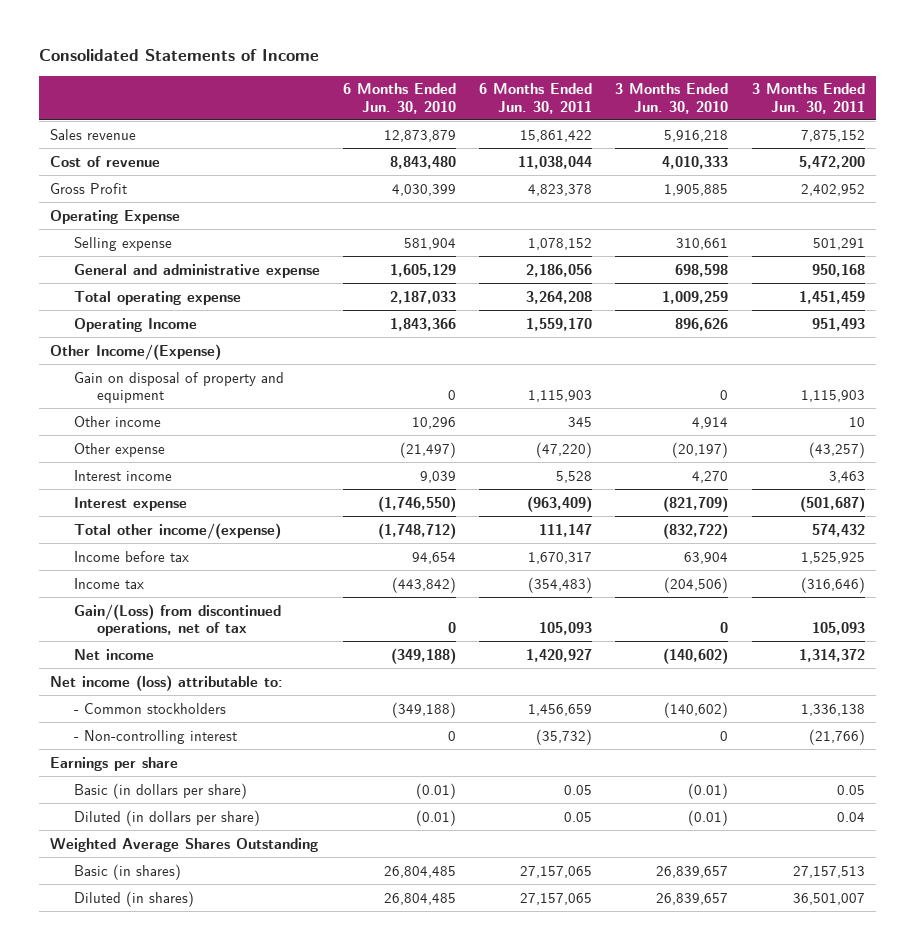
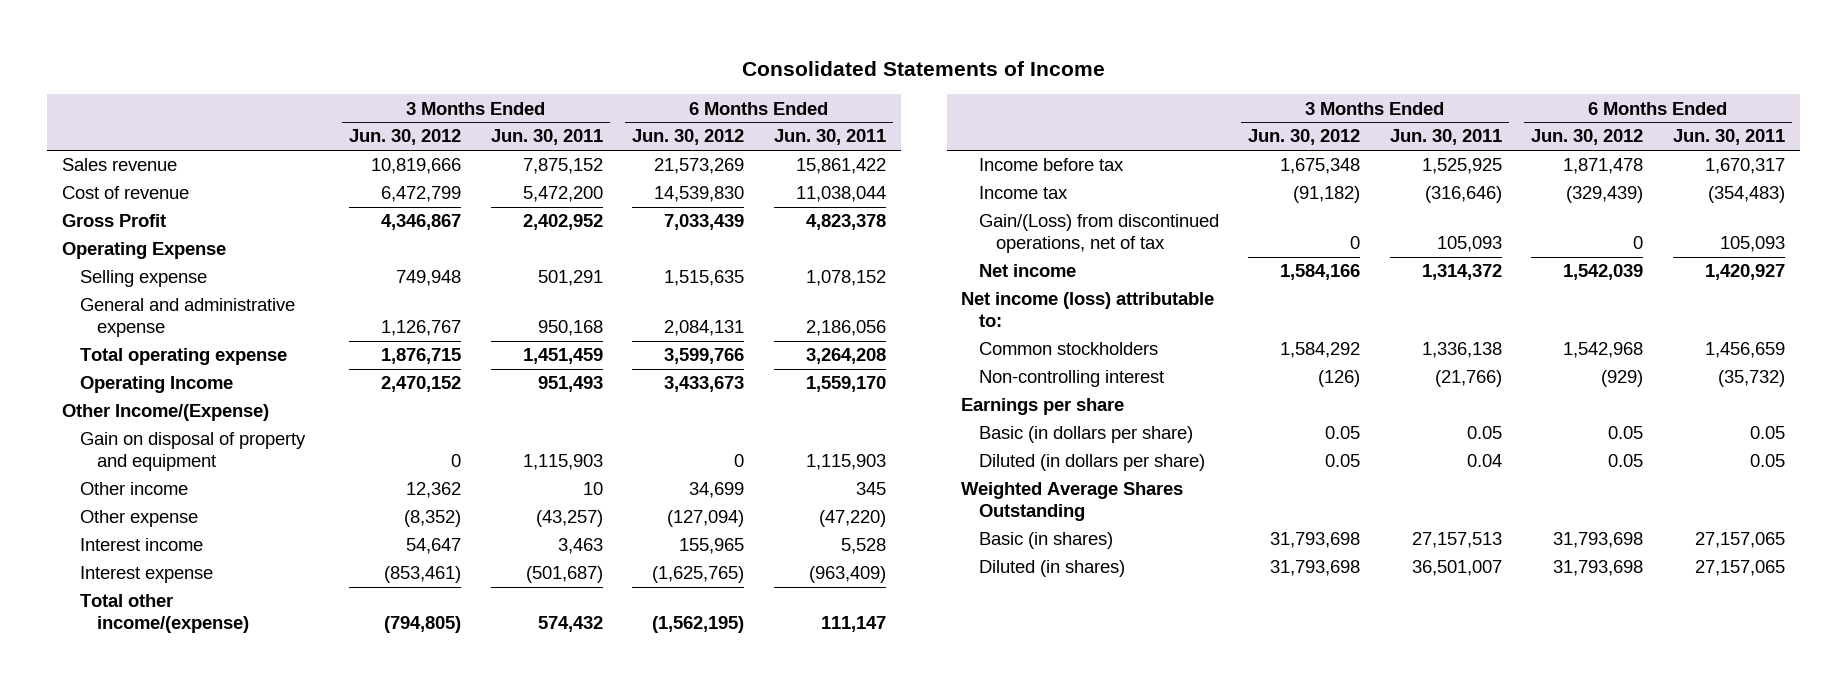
[342,83,456,114] 6 Months Ended Jun. 30, 2010 -> none
[615,83,729,114] 3 Months Ended Jun. 30, 2010 -> none
none -> [349,129,462,146] Jun. 30, 2012
none -> [632,129,745,146] Jun. 30, 2012
[73,702,226,714] - Common stockholders -> [978,342,1158,356] Common stockholders
[73,729,237,744] - Non-controlling interest -> [978,370,1164,388] Non-controlling interest

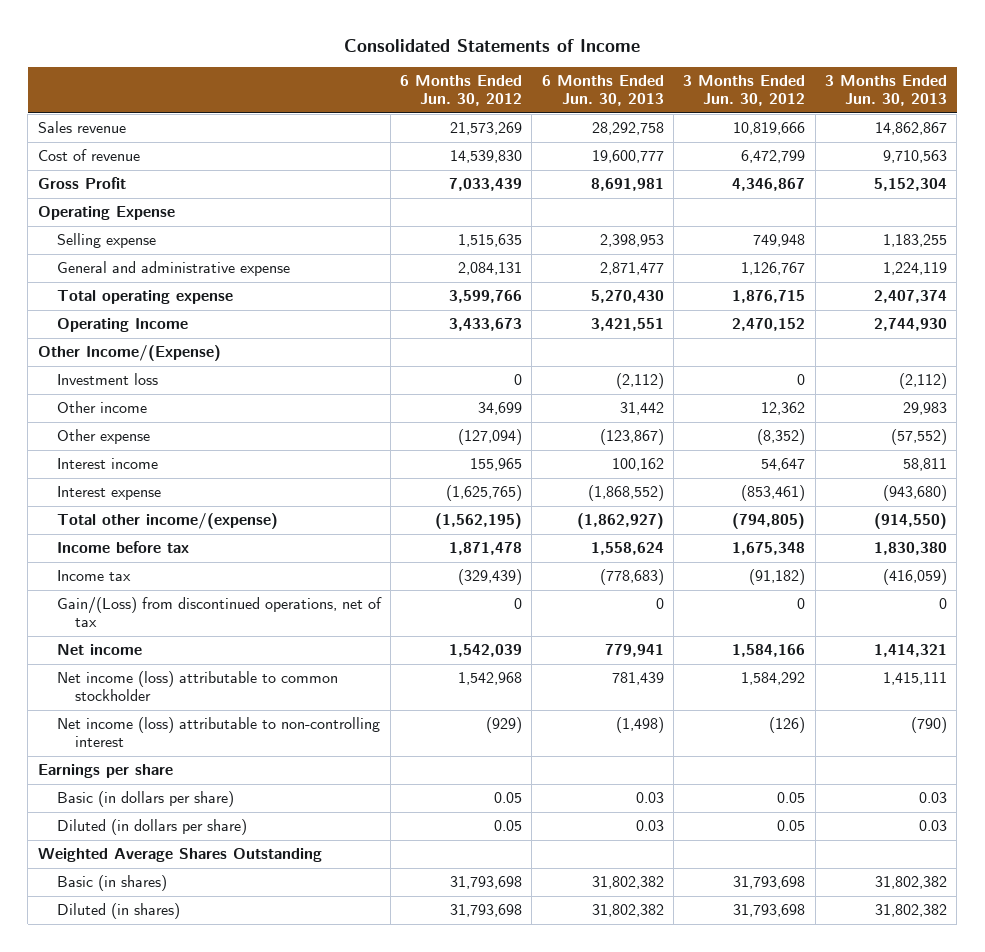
[490,129,603,146] Jun. 30, 2011 -> none
[773,129,886,146] Jun. 30, 2011 -> none
none -> [541,75,664,107] 6 Months Ended Jun. 30, 2013
none -> [825,75,948,107] 3 Months Ended Jun. 30, 2013
[79,432,306,472] Gain on disposal of property and equipment -> none
none -> [56,373,158,386] Investment loss
[961,292,1215,328] Net income (loss) attributable to: -> none
[978,342,1158,356] Common stockholders -> [56,671,338,702] Net income (loss) attributable to common stockholder
[978,370,1164,388] Non-controlling interest -> [56,717,380,748] Net income (loss) attributable to non-controlling interest

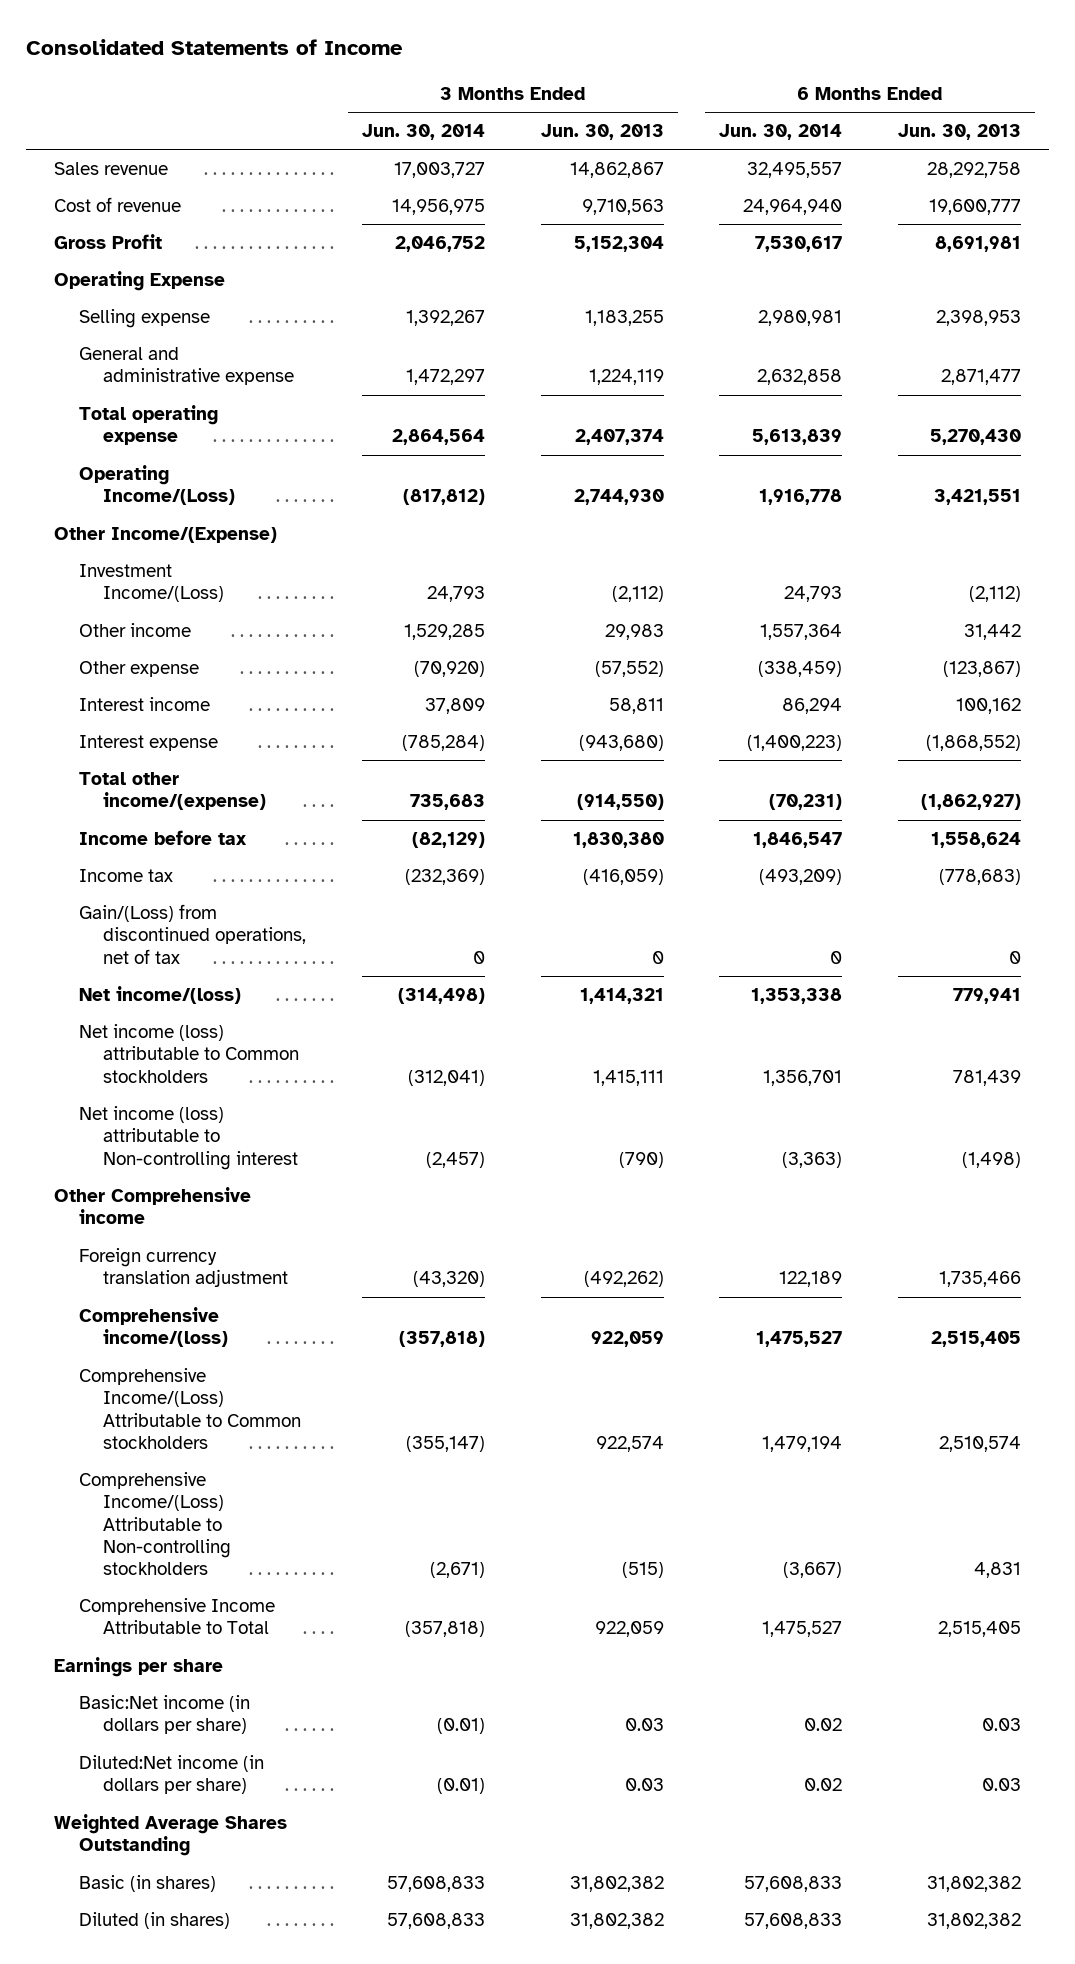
[400,75,523,107] 6 Months Ended Jun. 30, 2012 -> none
[683,75,806,107] 3 Months Ended Jun. 30, 2012 -> none
none -> [362,124,486,141] Jun. 30, 2014
none -> [719,124,843,141] Jun. 30, 2014
[56,318,188,333] Operating Income -> [78,465,236,506] Operating Income/(Loss)
[56,373,158,386] Investment loss -> [78,564,225,603] Investment Income/(Loss)
[56,644,142,656] Net income -> [78,986,241,1005] Net income/(loss)
[56,671,338,702] Net income (loss) attributable to common stockholder -> [78,1024,300,1083] Net income (loss) attributable to Common stockholders
[56,717,380,748] Net income (loss) attributable to non-controlling interest -> [78,1106,299,1170] Net income (loss) attributable to Non-controlling interest
none -> [53,1187,251,1225] Other Comprehensive income
none -> [78,1248,289,1288] Foreign currency translation adjustment
none -> [78,1307,229,1348] Comprehensive income/(loss)
none -> [78,1368,302,1449] Comprehensive Income/(Loss) Attributable to Common stockholders
none -> [78,1472,232,1575] Comprehensive Income/(Loss) Attributable to Non-controlling stockholders
none -> [78,1598,275,1635] Comprehensive Income Attributable to Total
[56,791,234,808] Basic (in dollars per share) -> [78,1695,250,1735] Basic:Net income (in dollars per share)
[56,819,247,836] Diluted (in dollars per share) -> [78,1755,264,1795] Diluted:Net income (in dollars per share)

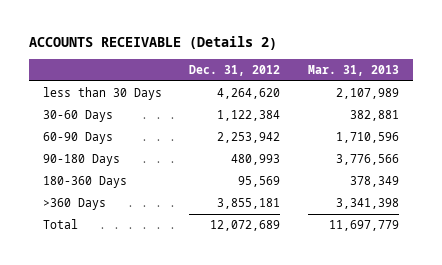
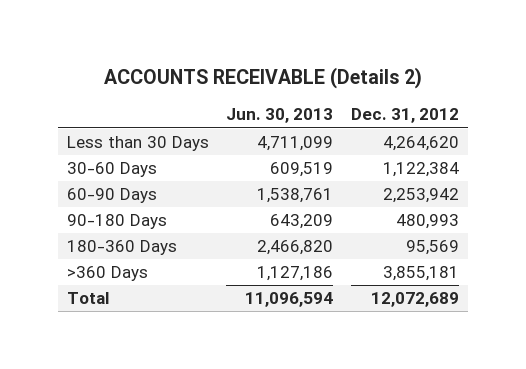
[308,64,400,76] Mar. 31, 2013 -> none
none -> [226,108,334,124] Jun. 30, 2013
[42,87,162,101] less than 30 Days -> [66,136,209,152] Less than 30 Days

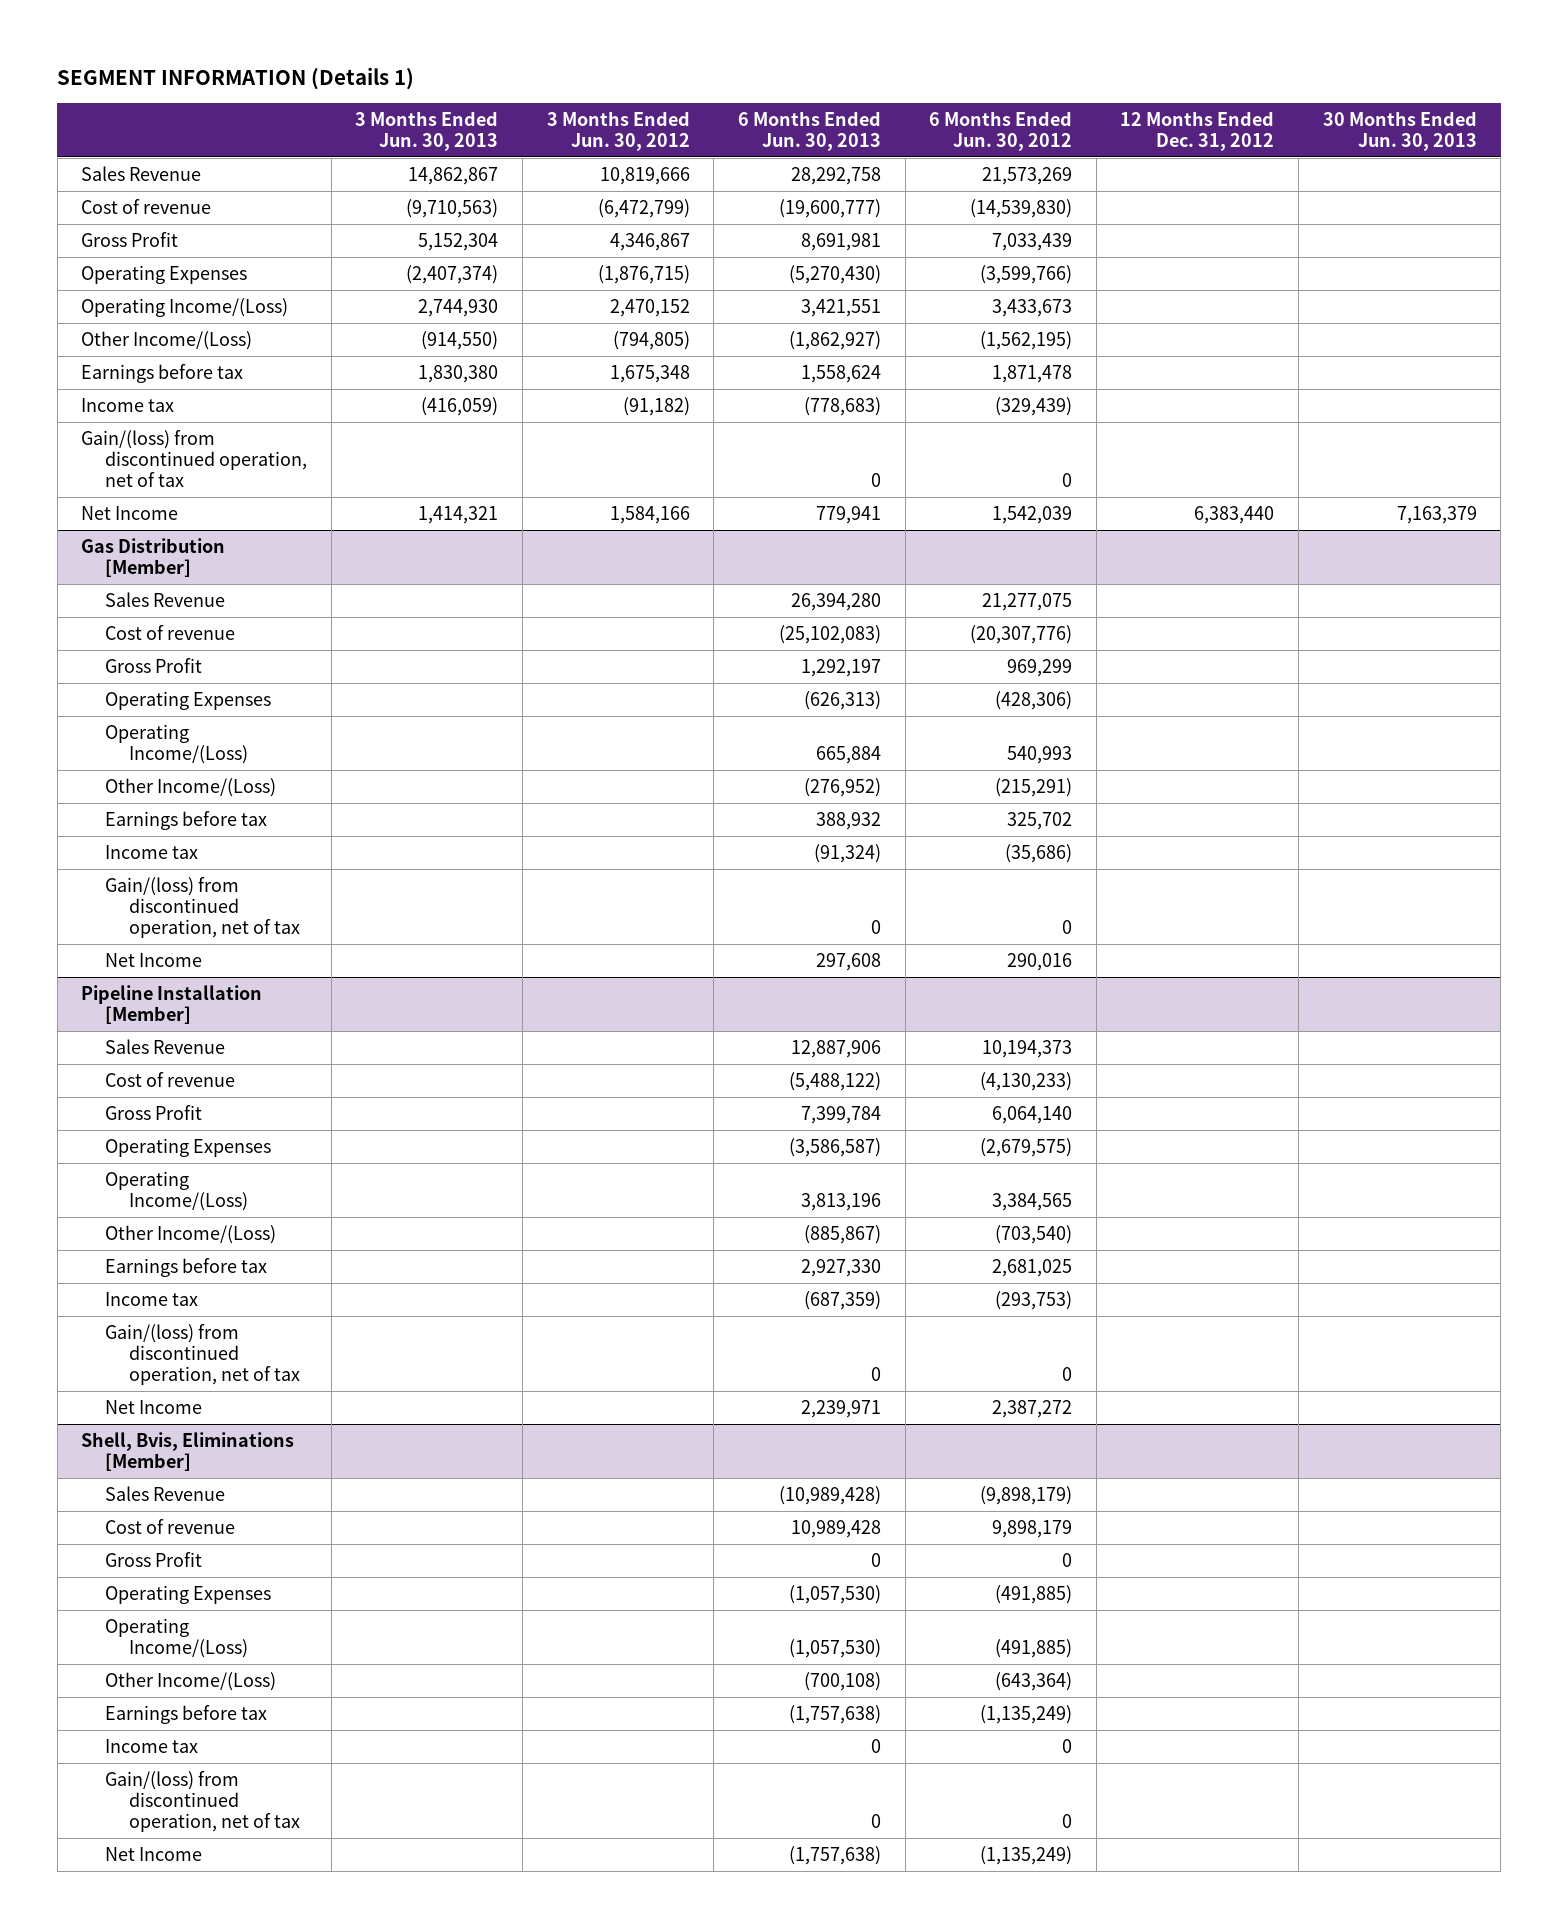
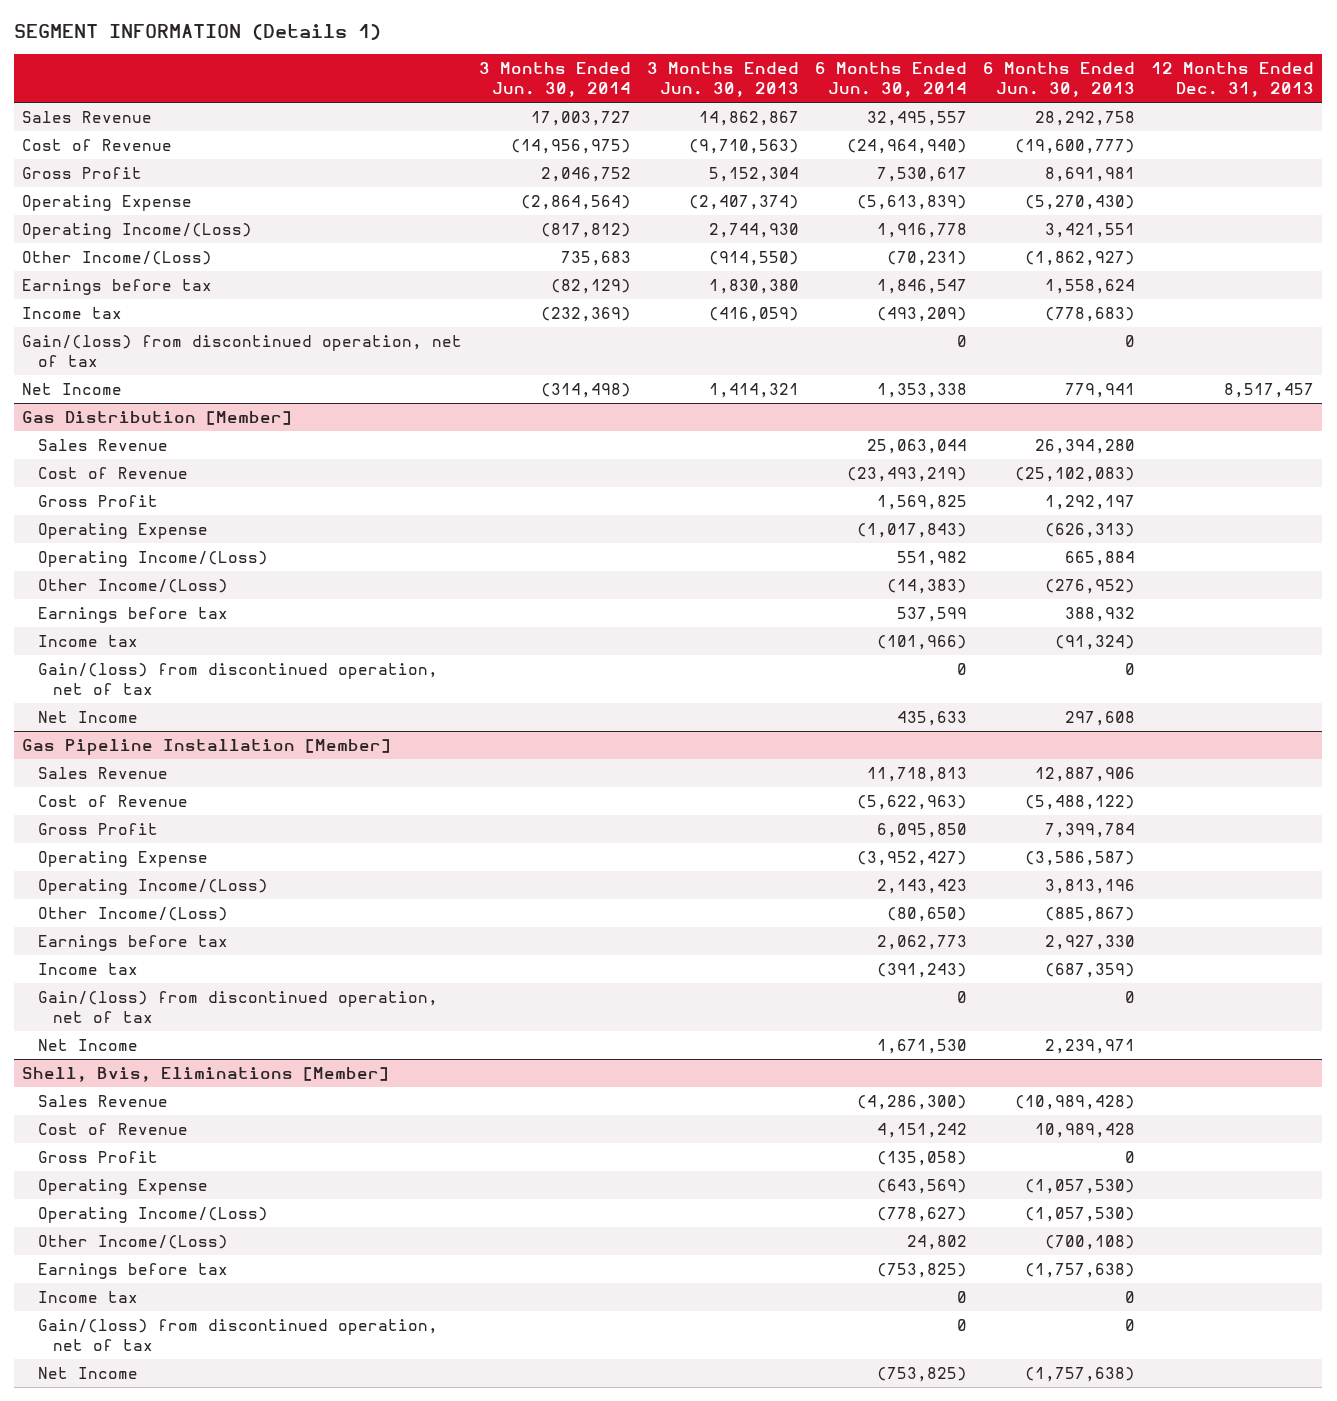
[546,111,690,151] 3 Months Ended Jun. 30, 2012 -> none
[929,111,1073,151] 6 Months Ended Jun. 30, 2012 -> none
[1120,111,1275,151] 12 Months Ended Dec. 31, 2012 -> none
[1322,111,1477,151] 30 Months Ended Jun. 30, 2013 -> none
none -> [478,62,631,97] 3 Months Ended Jun. 30, 2014
none -> [814,62,967,97] 6 Months Ended Jun. 30, 2014
none -> [1151,62,1315,97] 12 Months Ended Dec. 31, 2013
[81,199,212,215] Cost of revenue -> [22,139,173,152] Cost of Revenue
[81,265,248,285] Operating Expenses -> [22,195,193,212] Operating Expense
[105,625,236,641] Cost of revenue -> [37,467,188,480] Cost of Revenue
[105,691,272,711] Operating Expenses -> [37,523,208,540] Operating Expense
[81,985,263,1024] Pipeline Installation [Member] -> [22,739,392,756] Gas Pipeline Installation [Member]
[105,1072,236,1088] Cost of revenue -> [37,795,188,808] Cost of Revenue
[105,1138,272,1158] Operating Expenses -> [37,851,208,868] Operating Expense
[105,1519,236,1535] Cost of revenue -> [37,1123,188,1136] Cost of Revenue
[105,1585,272,1605] Operating Expenses -> [37,1179,208,1196] Operating Expense

